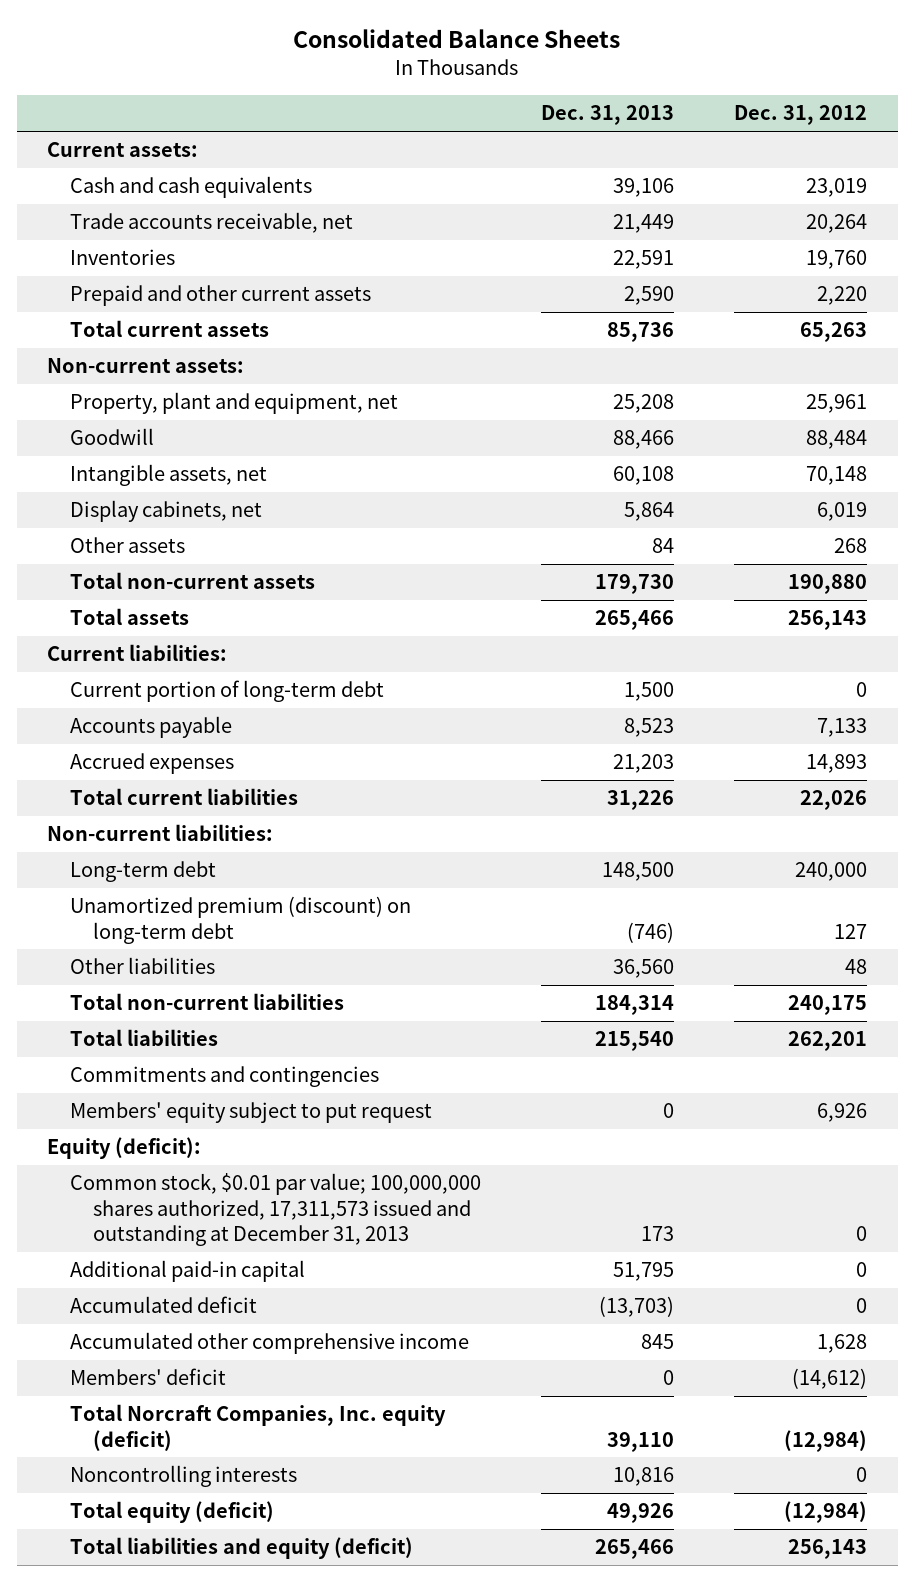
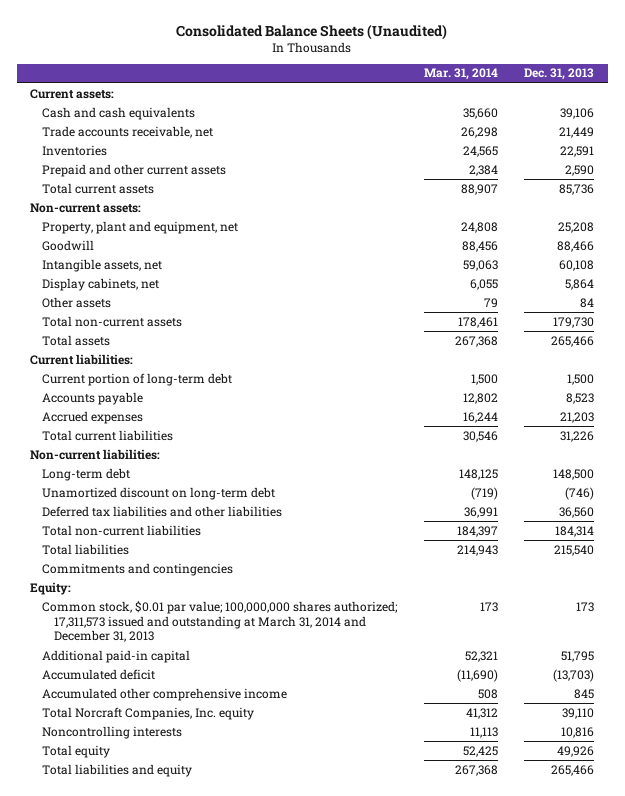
[293,29,621,49] Consolidated Balance Sheets -> [176,23,448,40] Consolidated Balance Sheets (Unaudited)
[734,105,868,126] Dec. 31, 2012 -> none
none -> [423,68,498,81] Mar. 31, 2014
[70,896,412,944] Unamortized premium (discount) on long-term debt -> [41,486,275,500] Unamortized discount on long-term debt
[70,957,216,975] Other liabilities -> [41,505,282,517] Deferred tax liabilities and other liabilities
[70,1102,433,1124] Members' equity subject to put request -> none
[47,1137,202,1160] Equity (deficit): -> [30,581,72,595] Equity:
[70,1173,482,1246] Common stock, $0.01 par value; 100,000,000 shares authorized, 17,311,573 issued and outstanding at December 31, 2013 -> [41,600,398,643] Common stock, $0.01 par value; 100,000,000 shares authorized; 17,311,573 issued and outstanding at March 31, 2014 and December 31, 2013
[70,1368,227,1386] Members' deficit -> none
[70,1404,447,1451] Total Norcraft Companies, Inc. equity (deficit) -> [41,706,254,720] Total Norcraft Companies, Inc. equity
[70,1501,275,1524] Total equity (deficit) -> [41,744,110,758] Total equity
[70,1537,414,1560] Total liabilities and equity (deficit) -> [41,763,192,777] Total liabilities and equity

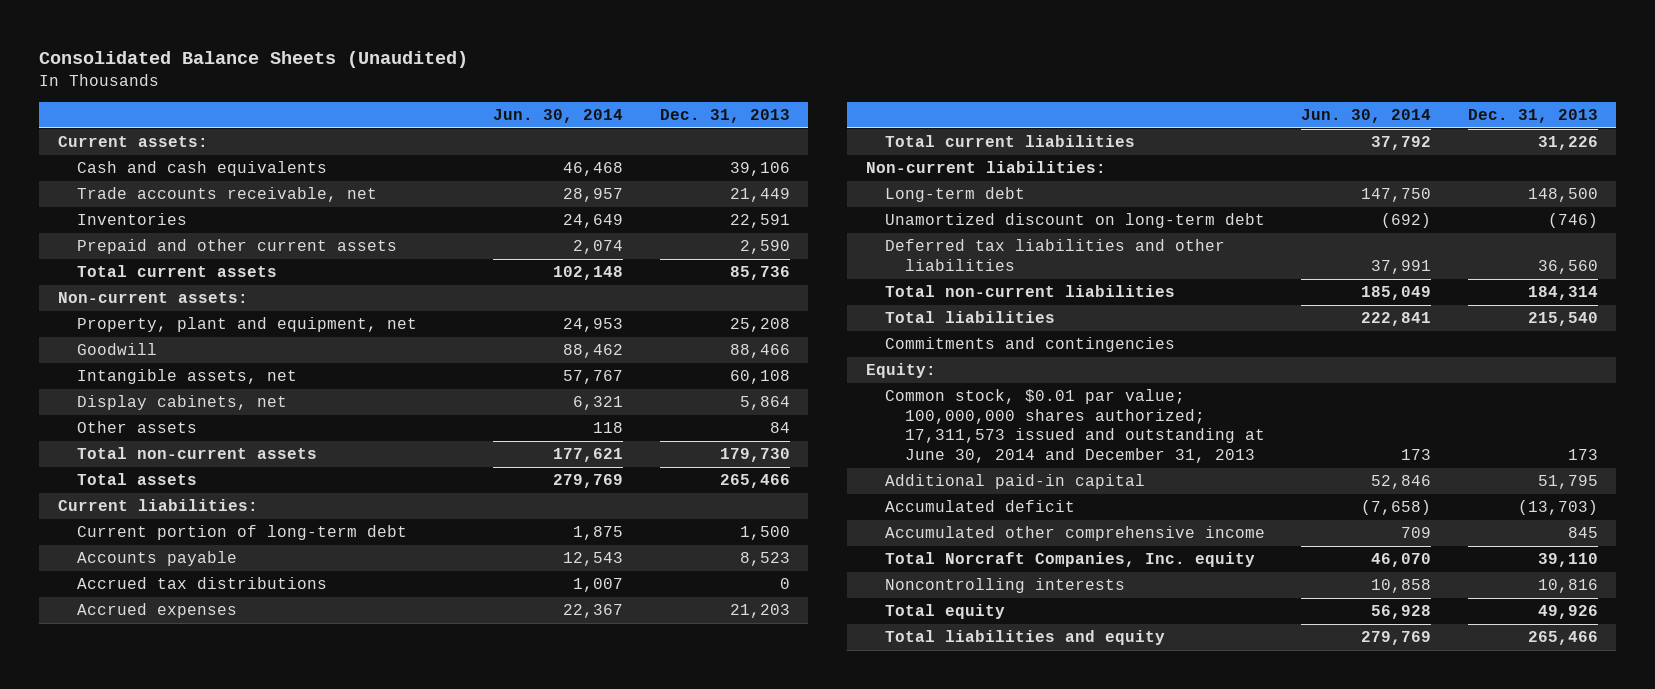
[423,68,498,81] Mar. 31, 2014 -> none
none -> [493,108,624,123] Jun. 30, 2014
none -> [77,577,328,590] Accrued tax distributions
[41,600,398,643] Common stock, $0.01 par value; 100,000,000 shares authorized; 17,311,573 issued and outstanding at March 31, 2014 and December 31, 2013 -> [885,389,1265,463] Common stock, $0.01 par value; 100,000,000 shares authorized; 17,311,573 issued and outstanding at June 30, 2014 and December 31, 2013

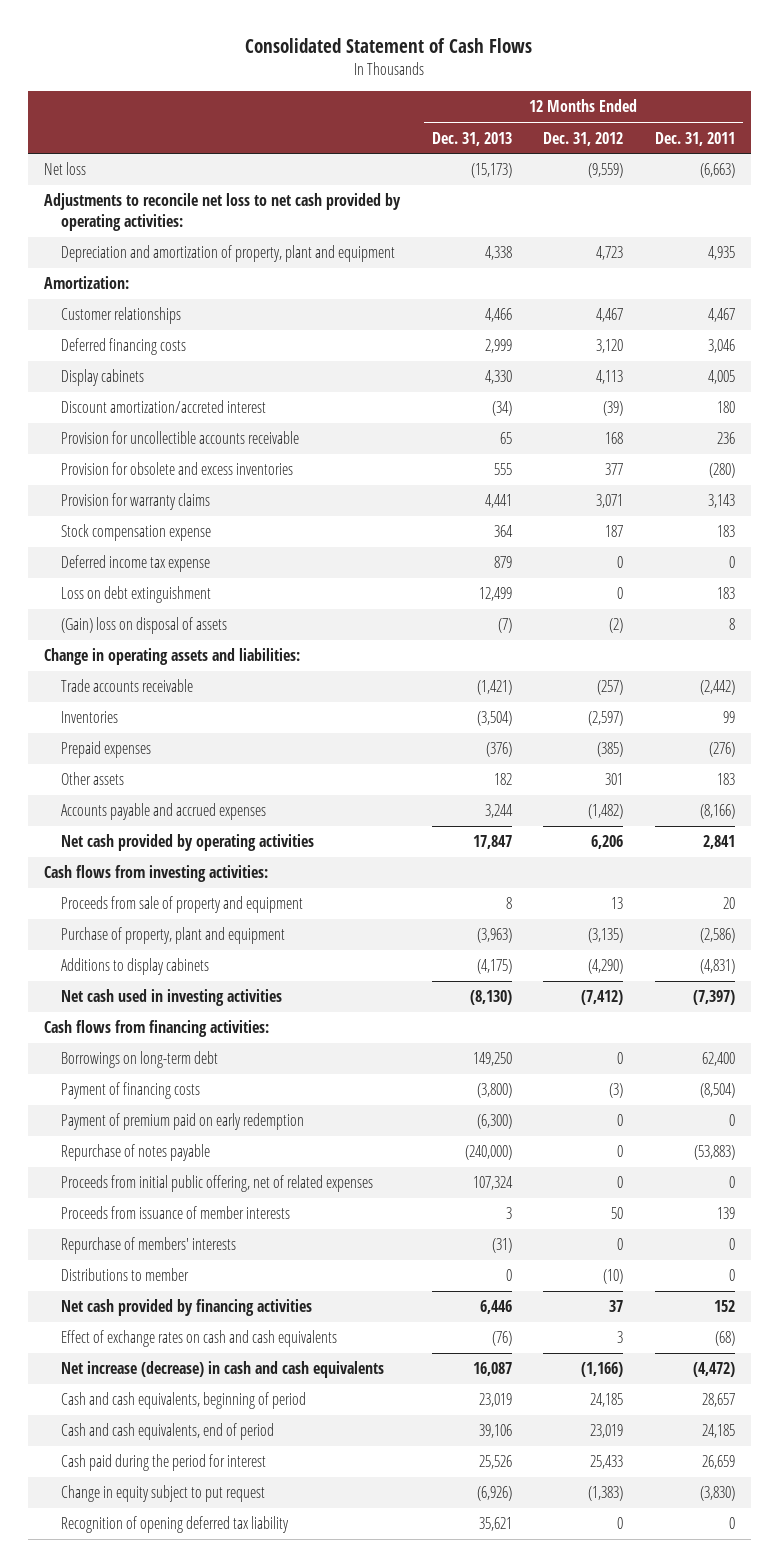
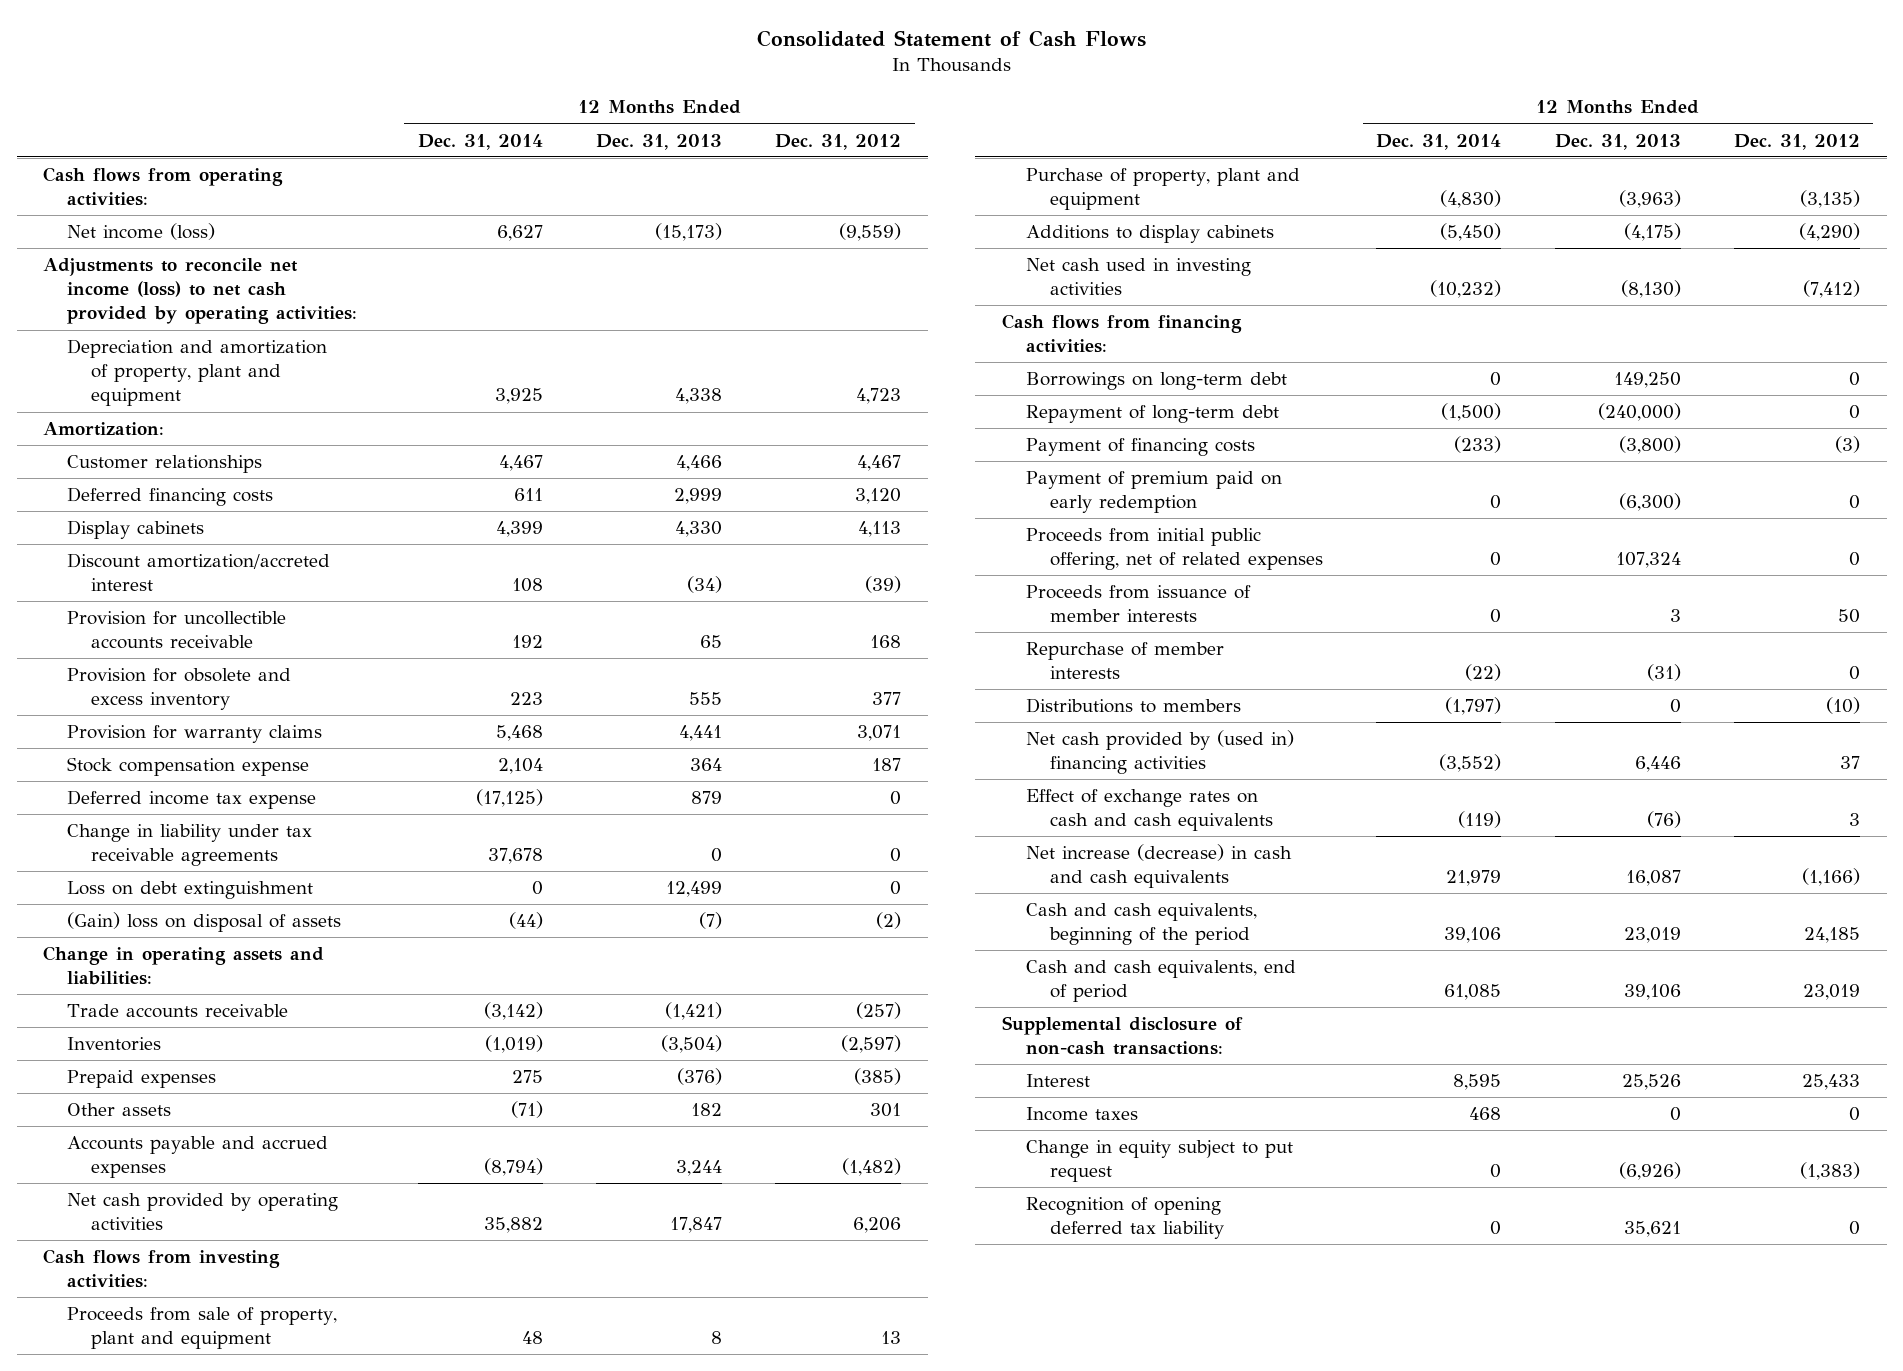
[655,131,736,146] Dec. 31, 2011 -> none
none -> [417,133,543,150] Dec. 31, 2014
none -> [43,167,284,207] Cash flows from operating activities:
[43,162,86,176] Net loss -> [67,223,216,241] Net income (loss)
[43,193,401,232] Adjustments to reconcile net loss to net cash provided by operating activities: -> [43,258,358,325] Adjustments to reconcile net income (loss) to net cash provided by operating activities:
[60,462,293,476] Provision for obsolete and excess inventories -> [67,668,292,711] Provision for obsolete and excess inventory
none -> [67,824,313,867] Change in liability under tax receivable agreements
[60,896,303,914] Proceeds from sale of property and equipment -> [67,1307,338,1350] Proceeds from sale of property, plant and equipment
none -> [1025,405,1279,424] Repayment of long-term debt
[60,1144,210,1162] Repurchase of notes payable -> none
[60,1237,236,1255] Repurchase of members' interests -> [1025,642,1224,680] Repurchase of member interests
[60,1268,189,1282] Distributions to member -> [1025,698,1241,714] Distributions to members
[60,1299,312,1317] Net cash provided by financing activities -> [1025,730,1294,775] Net cash provided by (used in) financing activities
[60,1392,306,1410] Cash and cash equivalents, beginning of period -> [1025,903,1257,946] Cash and cash equivalents, beginning of the period
none -> [1001,1016,1243,1056] Supplemental disclosure of non-cash transactions:
[60,1454,266,1472] Cash paid during the period for interest -> [1025,1074,1090,1088] Interest
none -> [1025,1107,1138,1122] Income taxes

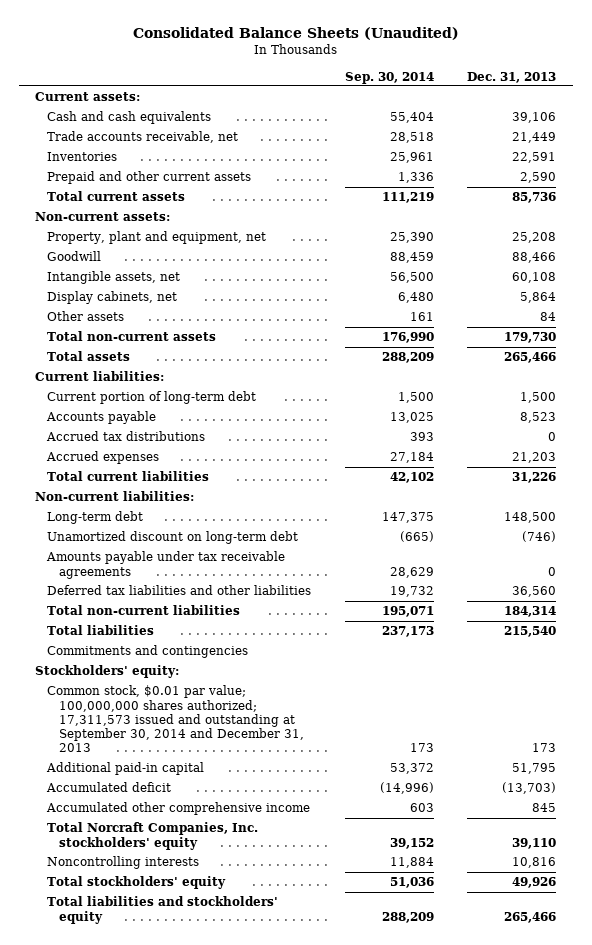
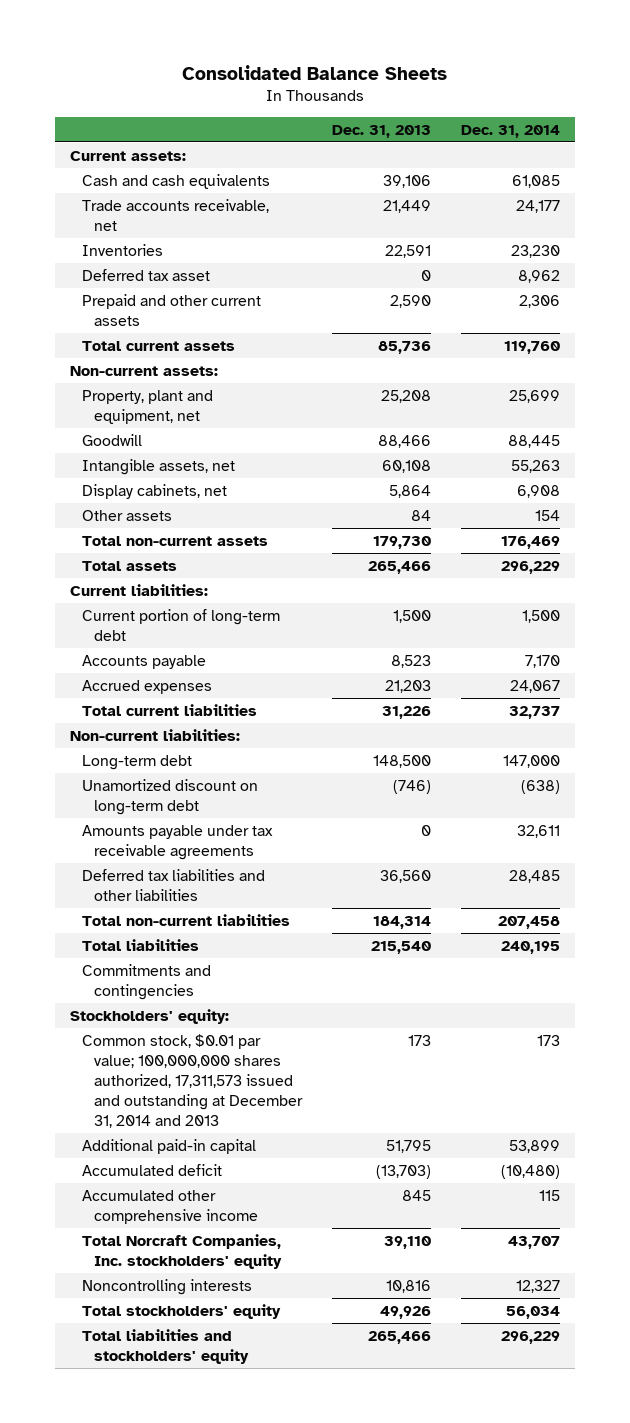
[132,26,459,40] Consolidated Balance Sheets (Unaudited) -> [181,64,447,80] Consolidated Balance Sheets
[344,71,434,84] Sep. 30, 2014 -> none
none -> [460,124,560,138] Dec. 31, 2014
none -> [81,268,210,281] Deferred tax asset
[46,431,206,442] Accrued tax distributions -> none
[47,685,304,753] Common stock, $0.01 par value; 100,000,000 shares authorized; 17,311,573 issued and outstanding at September 30, 2014 and December 31, 2013 -> [81,1033,303,1128] Common stock, $0.01 par value; 100,000,000 shares authorized, 17,311,573 issued and outstanding at December 31, 2014 and 2013

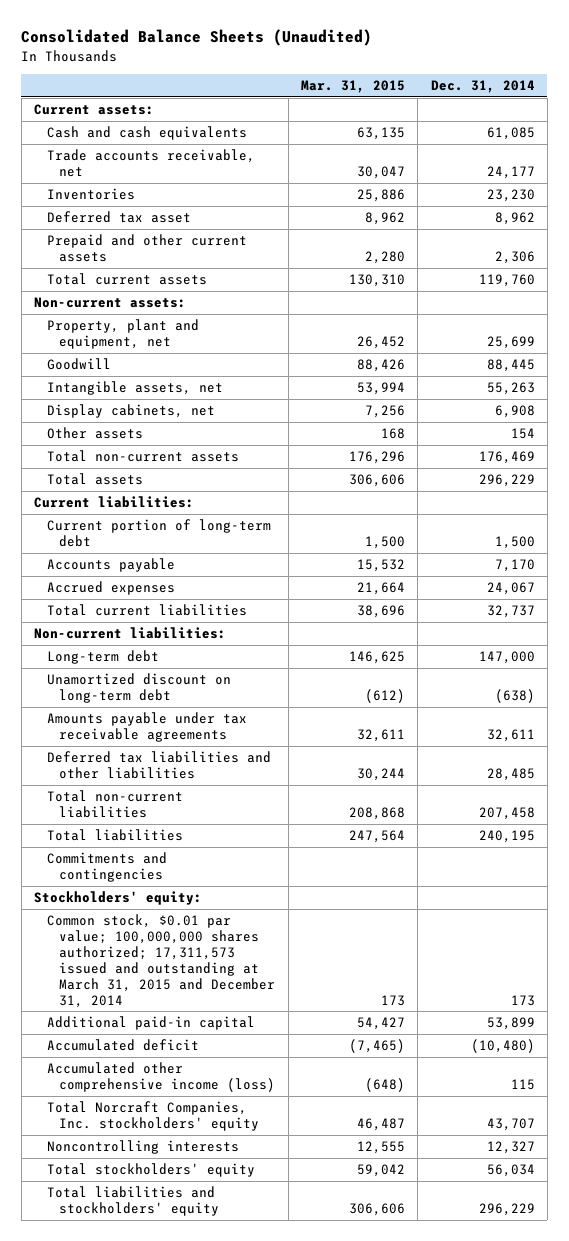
[181,64,447,80] Consolidated Balance Sheets -> [21,29,373,47] Consolidated Balance Sheets (Unaudited)
[331,124,431,138] Dec. 31, 2013 -> none
none -> [300,80,405,94] Mar. 31, 2015
[81,1033,303,1128] Common stock, $0.01 par value; 100,000,000 shares authorized, 17,311,573 issued and outstanding at December 31, 2014 and 2013 -> [46,914,276,1008] Common stock, $0.01 par value; 100,000,000 shares authorized; 17,311,573 issued and outstanding at March 31, 2015 and December 31, 2014
[81,1189,258,1224] Accumulated other comprehensive income -> [46,1062,276,1093] Accumulated other comprehensive income (loss)

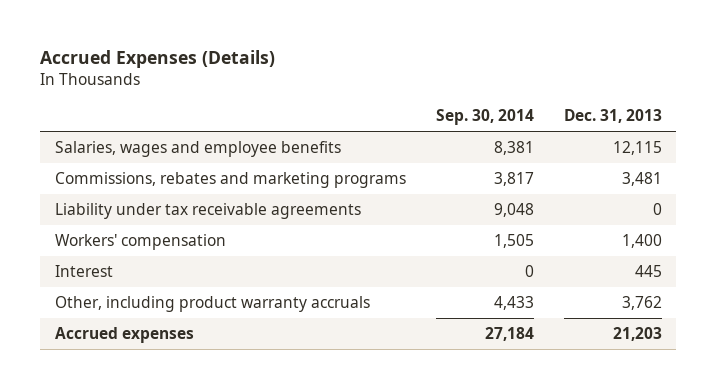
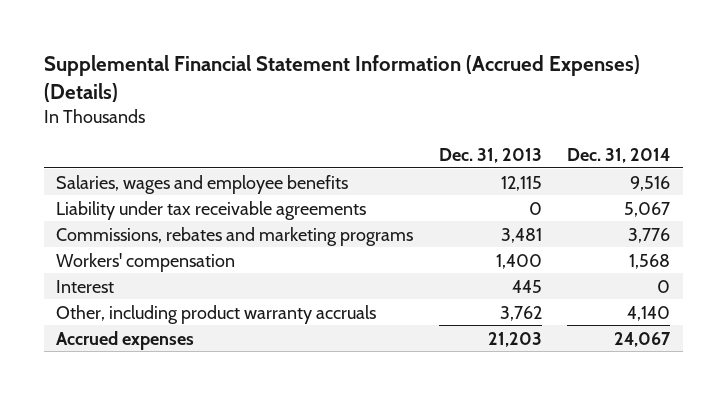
[40,50,276,69] Accrued Expenses (Details) -> [43,55,640,103] Supplemental Financial Statement Information (Accrued Expenses) (Details)
[435,109,534,126] Sep. 30, 2014 -> none
none -> [567,147,671,163] Dec. 31, 2014
[55,172,407,189] Commissions, rebates and marketing programs -> [56,226,414,246] Commissions, rebates and marketing programs

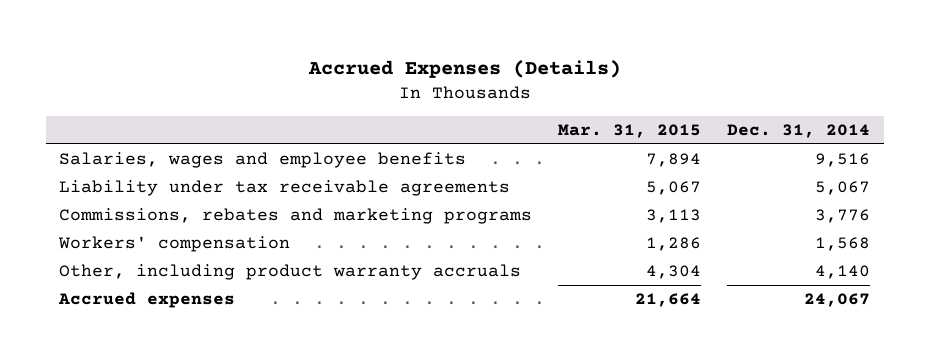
[43,55,640,103] Supplemental Financial Statement Information (Accrued Expenses) (Details) -> [307,59,621,78] Accrued Expenses (Details)
[438,147,542,163] Dec. 31, 2013 -> none
none -> [558,124,702,139] Mar. 31, 2015
[56,279,115,293] Interest -> none

